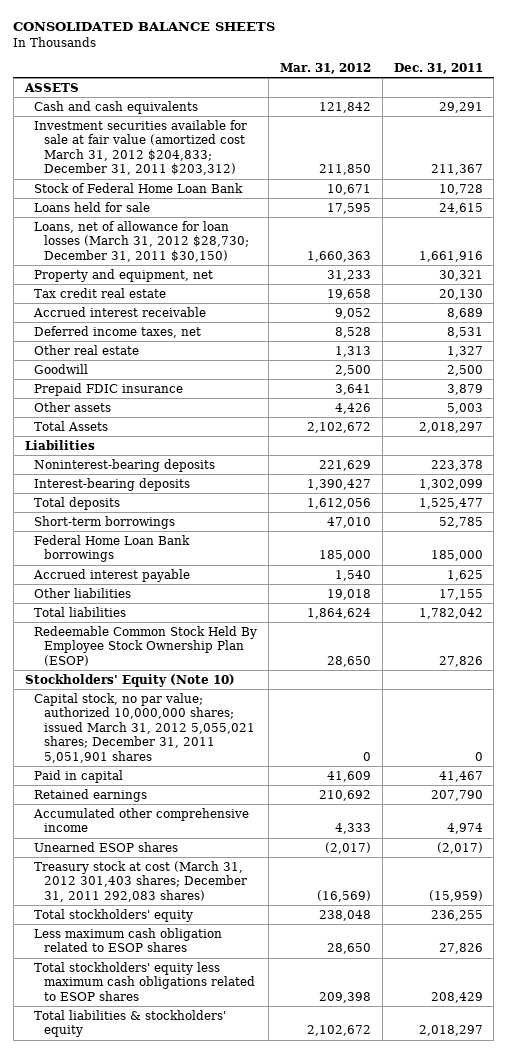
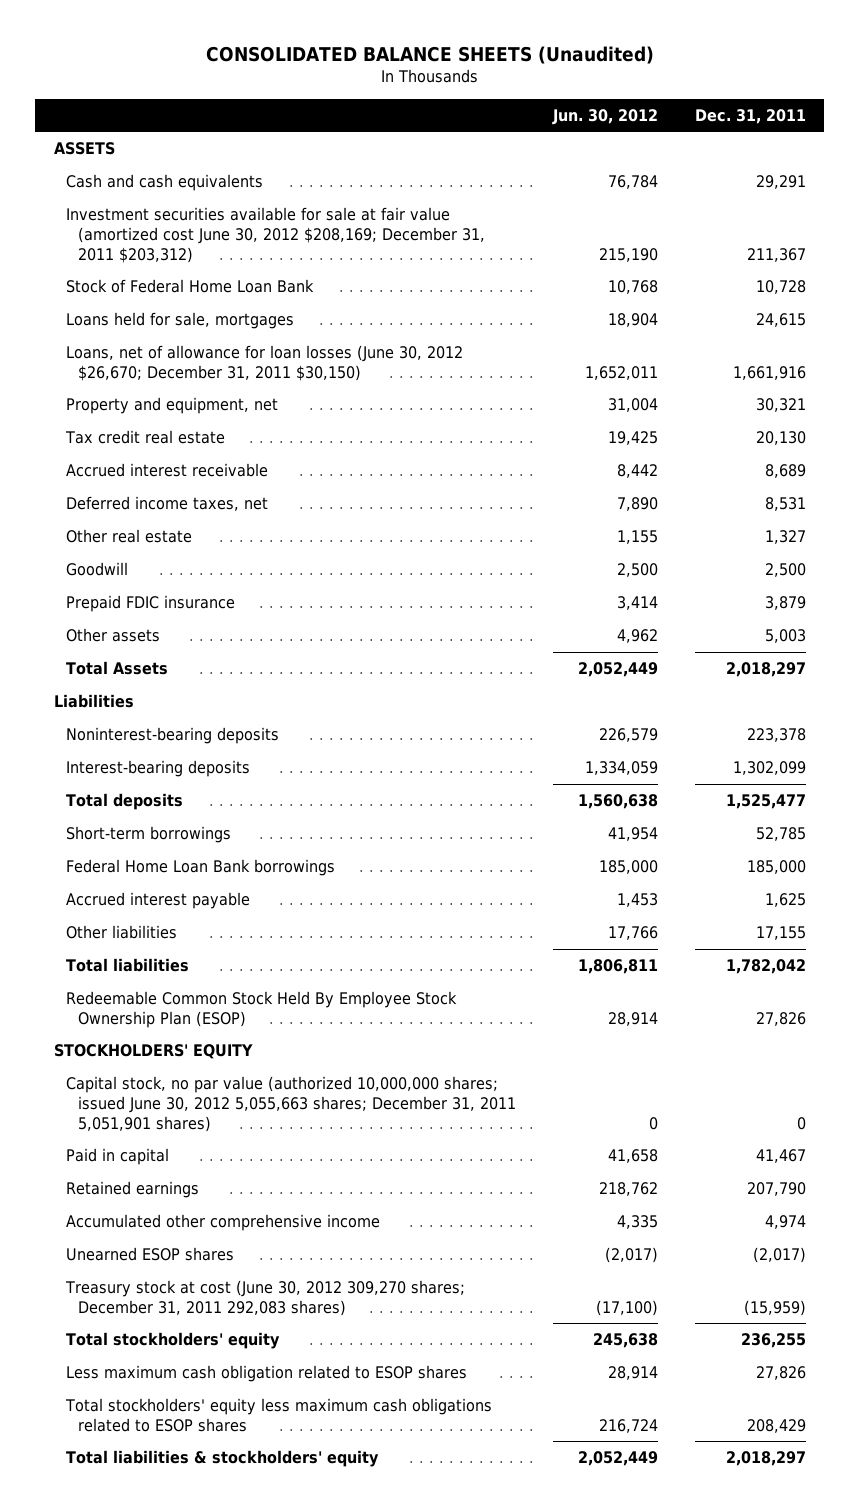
[13,22,276,32] CONSOLIDATED BALANCE SHEETS -> [205,45,654,64] CONSOLIDATED BALANCE SHEETS (Unaudited)
[279,62,371,74] Mar. 31, 2012 -> none
none -> [551,108,658,125] Jun. 30, 2012
[34,119,248,176] Investment securities available for sale at fair value (amortized cost March 31, 2012 $204,833; December 31, 2011 $203,312) -> [65,207,485,263] Investment securities available for sale at fair value (amortized cost June 30, 2012 $208,169; December 31, 2011 $203,312)
[34,201,151,212] Loans held for sale -> [65,312,294,330] Loans held for sale, mortgages
[34,220,249,262] Loans, net of allowance for loan losses (March 31, 2012 $28,730; December 31, 2011 $30,150) -> [65,345,463,381] Loans, net of allowance for loan losses (June 30, 2012 $26,670; December 31, 2011 $30,150)
[24,673,235,687] Stockholders' Equity (Note 10) -> [53,1044,253,1060] STOCKHOLDERS' EQUITY
[34,692,255,763] Capital stock, no par value; authorized 10,000,000 shares; issued March 31, 2012 5,055,021 shares; December 31, 2011 5,051,901 shares -> [65,1076,516,1132] Capital stock, no par value (authorized 10,000,000 shares; issued June 30, 2012 5,055,663 shares; December 31, 2011 5,051,901 shares)
[34,860,247,902] Treasury stock at cost (March 31, 2012 301,403 shares; December 31, 2011 292,083 shares) -> [64,1280,465,1316] Treasury stock at cost (June 30, 2012 309,270 shares; December 31, 2011 292,083 shares)

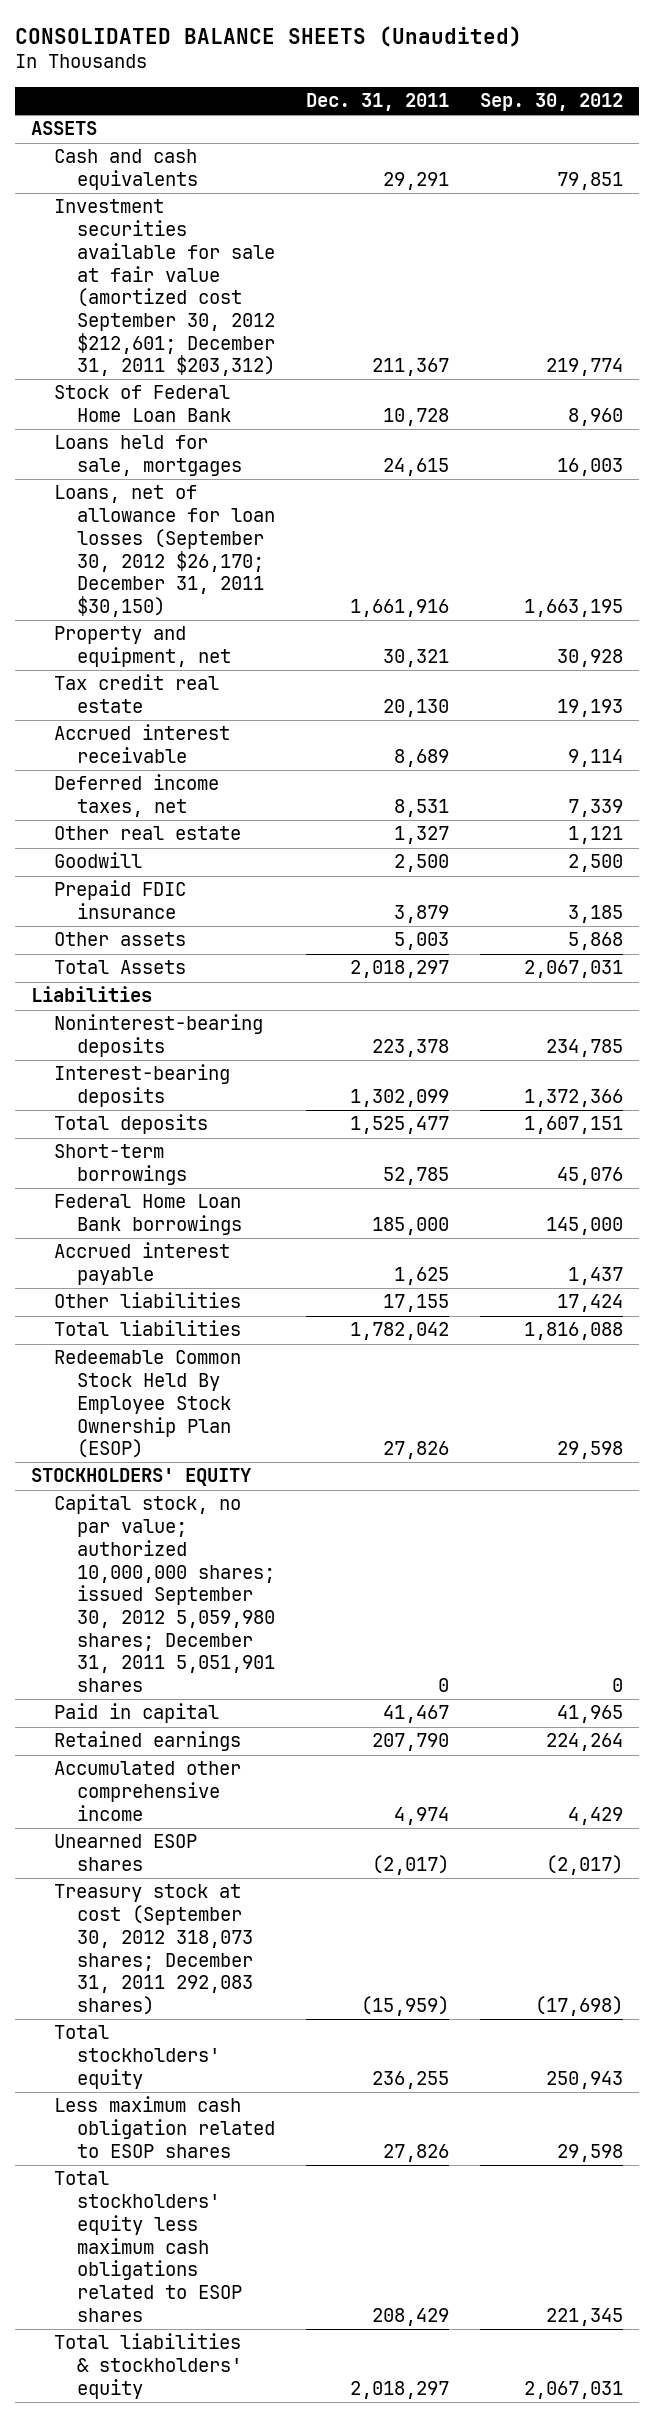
[551,108,658,125] Jun. 30, 2012 -> none
none -> [480,93,624,112] Sep. 30, 2012
[65,207,485,263] Investment securities available for sale at fair value (amortized cost June 30, 2012 $208,169; December 31, 2011 $203,312) -> [53,199,275,377] Investment securities available for sale at fair value (amortized cost September 30, 2012 $212,601; December 31, 2011 $203,312)
[65,345,463,381] Loans, net of allowance for loan losses (June 30, 2012 $26,670; December 31, 2011 $30,150) -> [53,485,275,617] Loans, net of allowance for loan losses (September 30, 2012 $26,170; December 31, 2011 $30,150)
[65,1076,516,1132] Capital stock, no par value (authorized 10,000,000 shares; issued June 30, 2012 5,055,663 shares; December 31, 2011 5,051,901 shares) -> [53,1494,275,1693] Capital stock, no par value; authorized 10,000,000 shares; issued September 30, 2012 5,059,980 shares; December 31, 2011 5,051,901 shares
[64,1280,465,1316] Treasury stock at cost (June 30, 2012 309,270 shares; December 31, 2011 292,083 shares) -> [53,1884,253,2015] Treasury stock at cost (September 30, 2012 318,073 shares; December 31, 2011 292,083 shares)

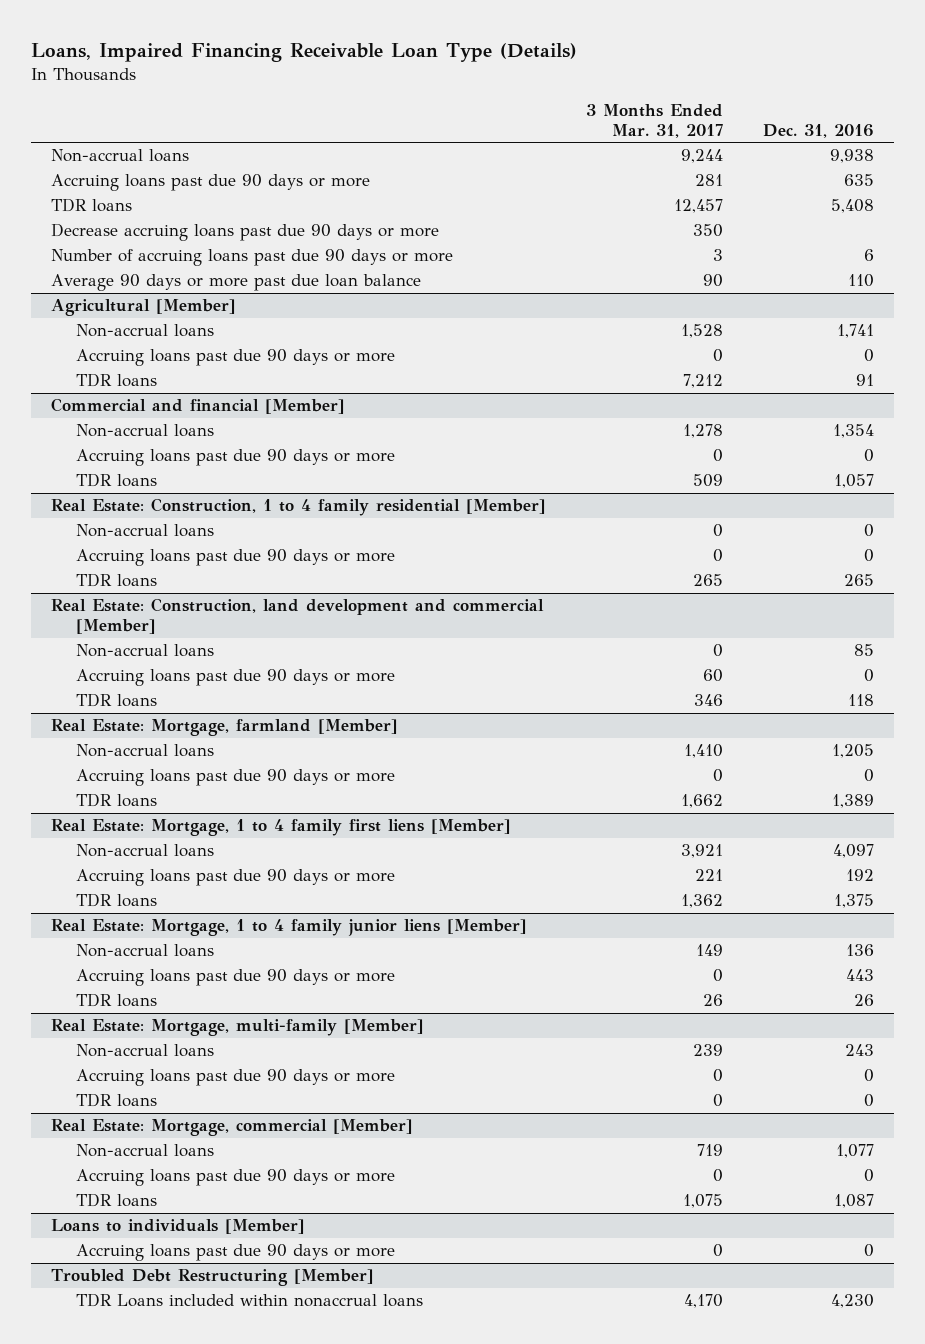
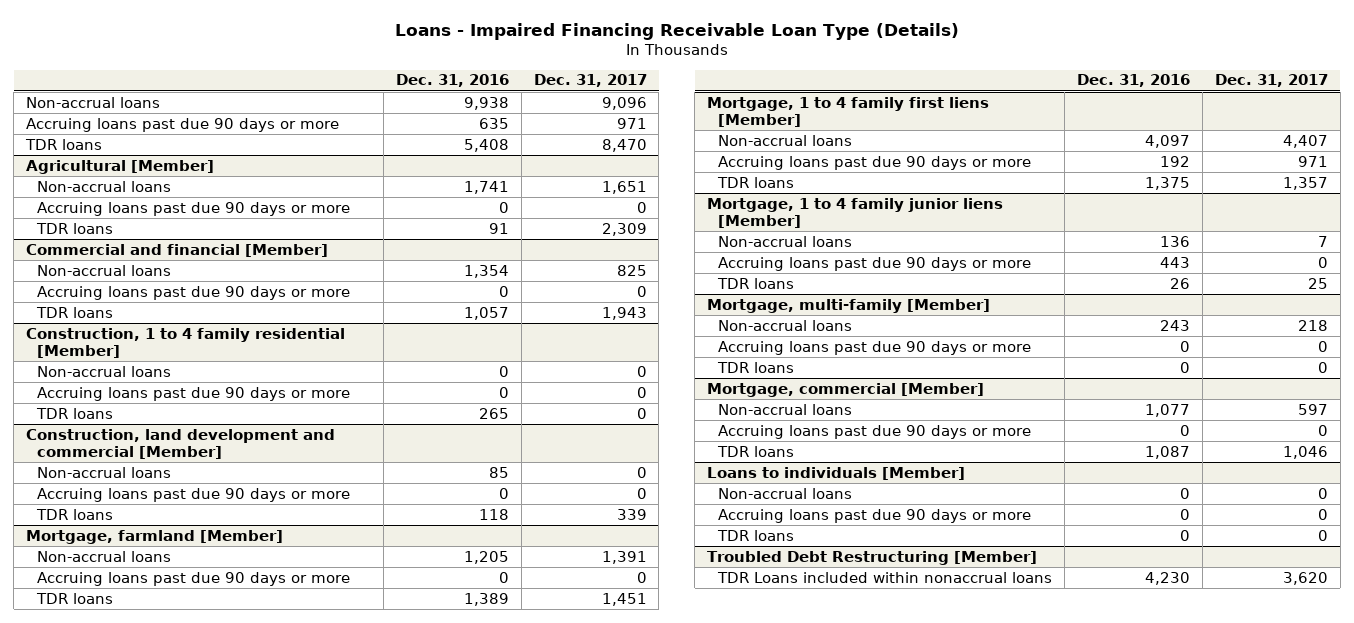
[30,43,577,63] Loans, Impaired Financing Receivable Loan Type (Details) -> [394,22,959,40] Loans - Impaired Financing Receivable Loan Type (Details)
[585,103,723,138] 3 Months Ended Mar. 31, 2017 -> none
none -> [533,74,647,88] Dec. 31, 2017
[50,223,439,242] Decrease accruing loans past due 90 days or more -> none
[50,249,453,267] Number of accruing loans past due 90 days or more -> none
[50,274,421,292] Average 90 days or more past due loan balance -> none
[50,498,546,517] Real Estate: Construction, 1 to 4 family residential [Member] -> [26,327,346,358] Construction, 1 to 4 family residential [Member]
[50,598,544,635] Real Estate: Construction, land development and commercial [Member] -> [26,428,336,459] Construction, land development and commercial [Member]
[50,719,398,737] Real Estate: Mortgage, farmland [Member] -> [26,529,284,544] Mortgage, farmland [Member]
[50,819,511,837] Real Estate: Mortgage, 1 to 4 family first liens [Member] -> [707,96,990,127] Mortgage, 1 to 4 family first liens [Member]
[50,919,527,937] Real Estate: Mortgage, 1 to 4 family junior liens [Member] -> [707,197,1004,228] Mortgage, 1 to 4 family junior liens [Member]
[50,1019,424,1037] Real Estate: Mortgage, multi-family [Member] -> [707,298,991,313] Mortgage, multi-family [Member]
[50,1119,413,1137] Real Estate: Mortgage, commercial [Member] -> [707,382,985,397] Mortgage, commercial [Member]
none -> [717,487,852,499] Non-accrual loans
none -> [716,529,794,541] TDR loans

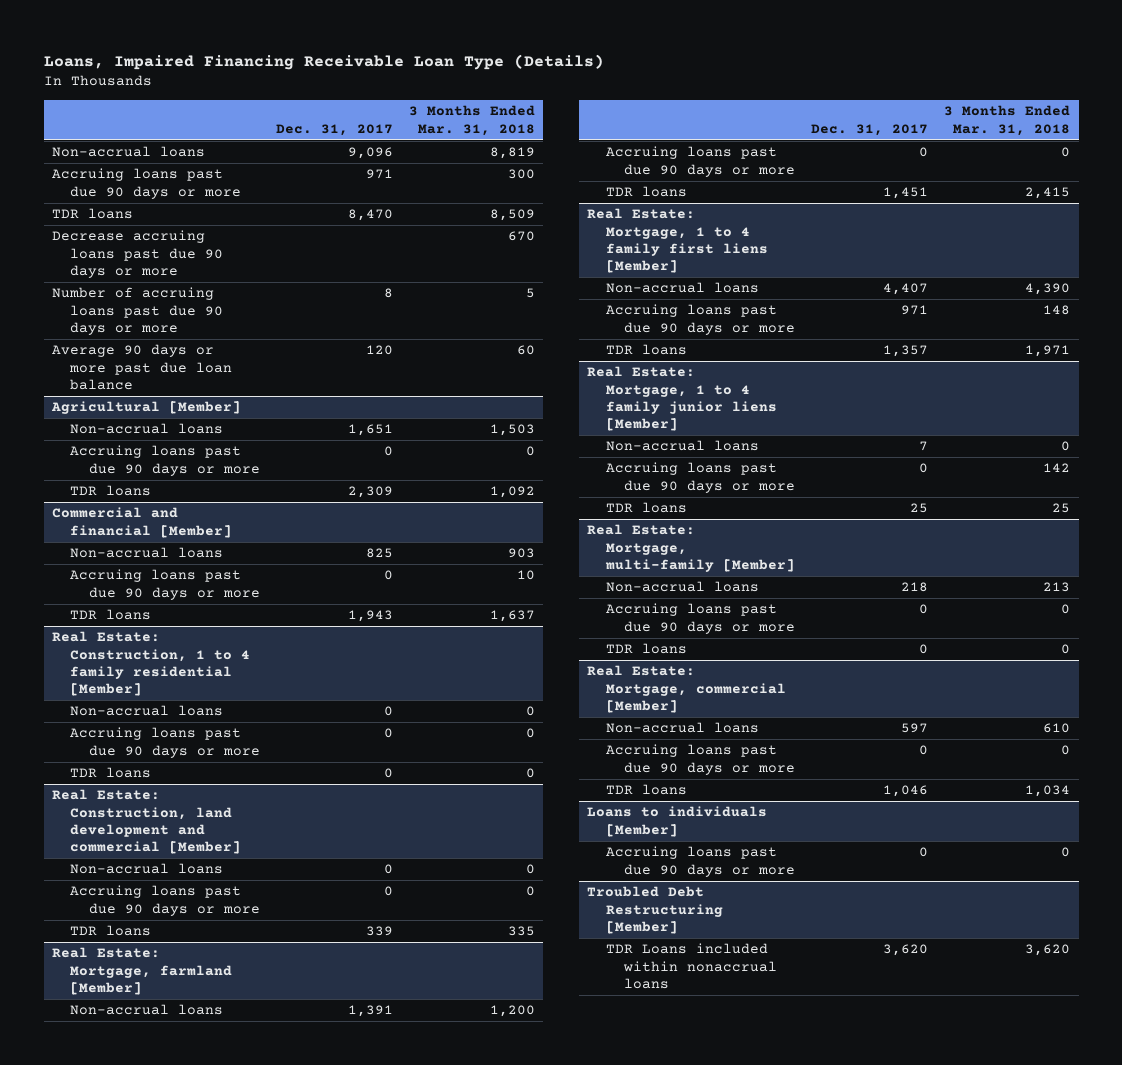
[394,22,959,40] Loans - Impaired Financing Receivable Loan Type (Details) -> [43,54,604,71] Loans, Impaired Financing Receivable Loan Type (Details)
[395,74,509,88] Dec. 31, 2016 -> none
none -> [409,105,536,136] 3 Months Ended Mar. 31, 2018
none -> [51,230,224,279] Decrease accruing loans past due 90 days or more
none -> [51,287,224,336] Number of accruing loans past due 90 days or more
none -> [51,344,233,391] Average 90 days or more past due loan balance
[26,327,346,358] Construction, 1 to 4 family residential [Member] -> [51,631,251,697] Real Estate: Construction, 1 to 4 family residential [Member]
[26,428,336,459] Construction, land development and commercial [Member] -> [51,789,242,855] Real Estate: Construction, land development and commercial [Member]
[26,529,284,544] Mortgage, farmland [Member] -> [51,947,233,996] Real Estate: Mortgage, farmland [Member]
[707,96,990,127] Mortgage, 1 to 4 family first liens [Member] -> [587,208,768,274] Real Estate: Mortgage, 1 to 4 family first liens [Member]
[707,197,1004,228] Mortgage, 1 to 4 family junior liens [Member] -> [587,366,777,432] Real Estate: Mortgage, 1 to 4 family junior liens [Member]
[707,298,991,313] Mortgage, multi-family [Member] -> [587,524,795,573] Real Estate: Mortgage, multi-family [Member]
[707,382,985,397] Mortgage, commercial [Member] -> [587,665,786,714] Real Estate: Mortgage, commercial [Member]
[717,487,852,499] Non-accrual loans -> none
[716,529,794,541] TDR loans -> none

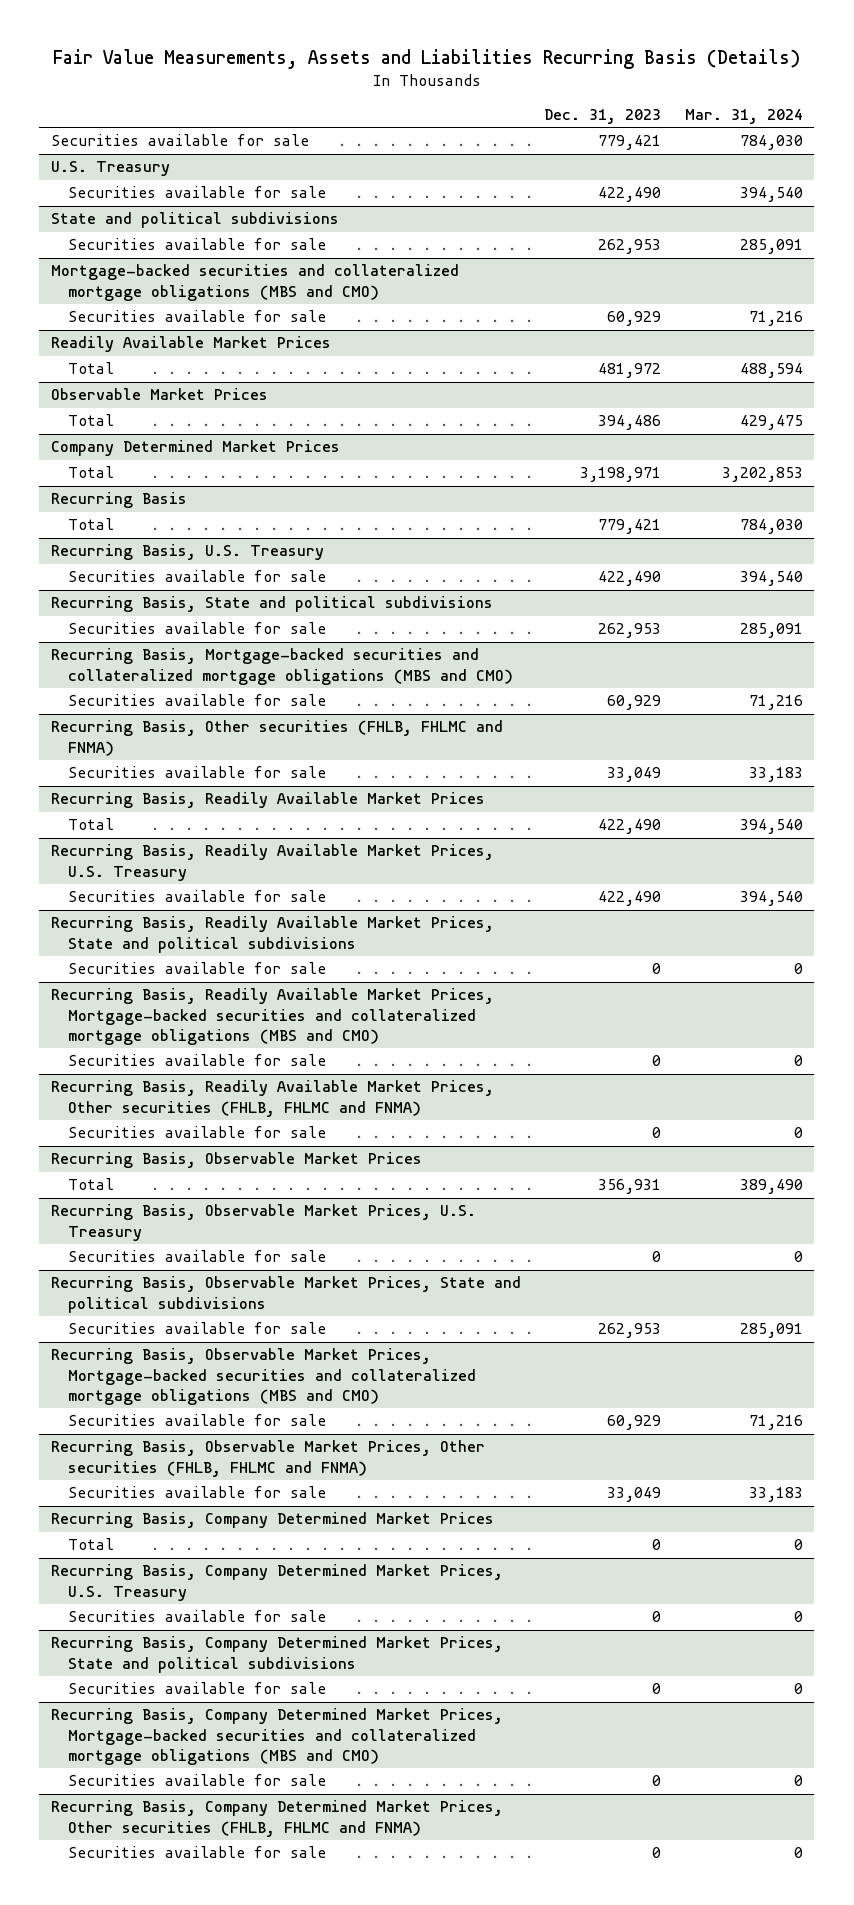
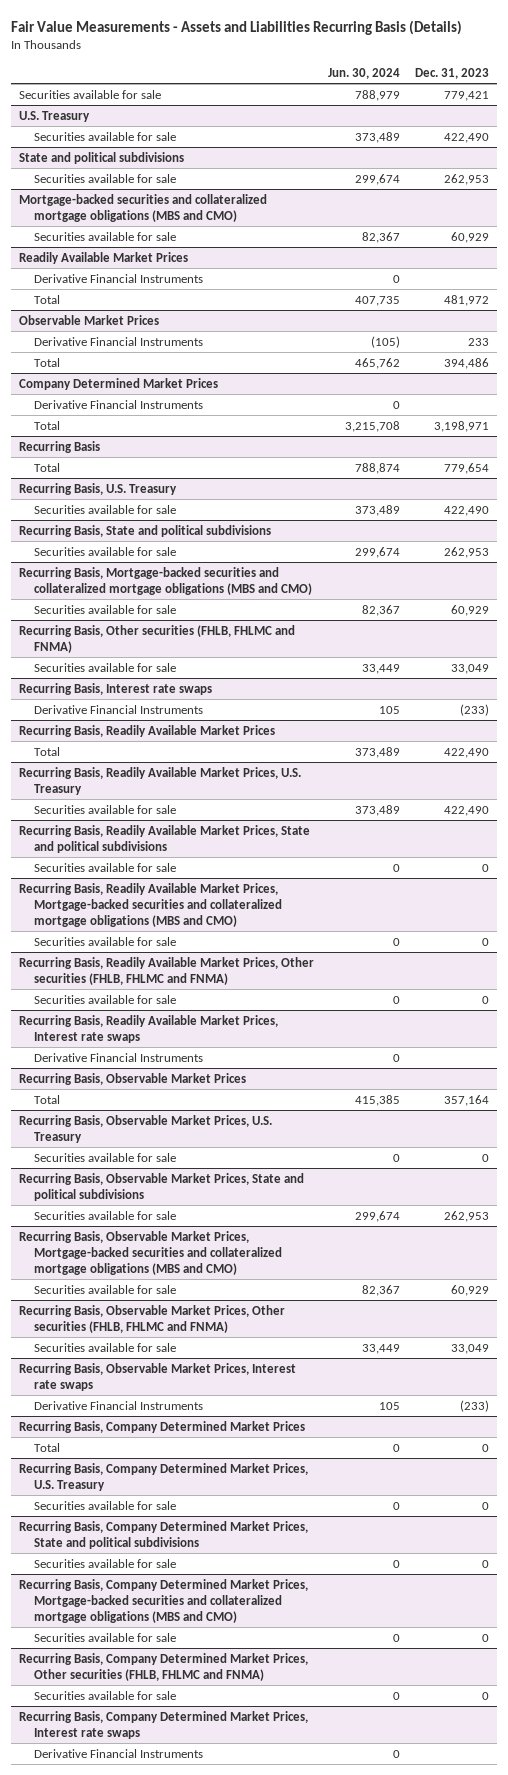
[52,49,800,70] Fair Value Measurements, Assets and Liabilities Recurring Basis (Details) -> [11,19,463,35] Fair Value Measurements - Assets and Liabilities Recurring Basis (Details)
[684,109,803,125] Mar. 31, 2024 -> none
none -> [328,68,401,80] Jun. 30, 2024
none -> [34,273,204,283] Derivative Financial Instruments
none -> [34,336,204,346] Derivative Financial Instruments
none -> [34,399,204,409] Derivative Financial Instruments
[598,519,662,535] 779,421 -> [444,462,490,474] 779,654
none -> [18,682,212,695] Recurring Basis, Interest rate swaps
none -> [34,704,204,714] Derivative Financial Instruments
none -> [18,1014,278,1043] Recurring Basis, Readily Available Market Prices, Interest rate swaps
none -> [34,1052,204,1062] Derivative Financial Instruments
[598,1179,662,1195] 356,931 -> [444,1094,490,1106] 357,164
none -> [18,1362,296,1391] Recurring Basis, Observable Market Prices, Interest rate swaps
none -> [34,1400,204,1410] Derivative Financial Instruments
none -> [18,1710,308,1739] Recurring Basis, Company Determined Market Prices, Interest rate swaps
none -> [34,1748,204,1758] Derivative Financial Instruments

